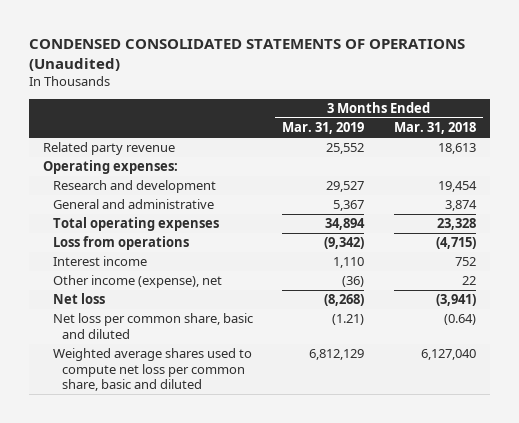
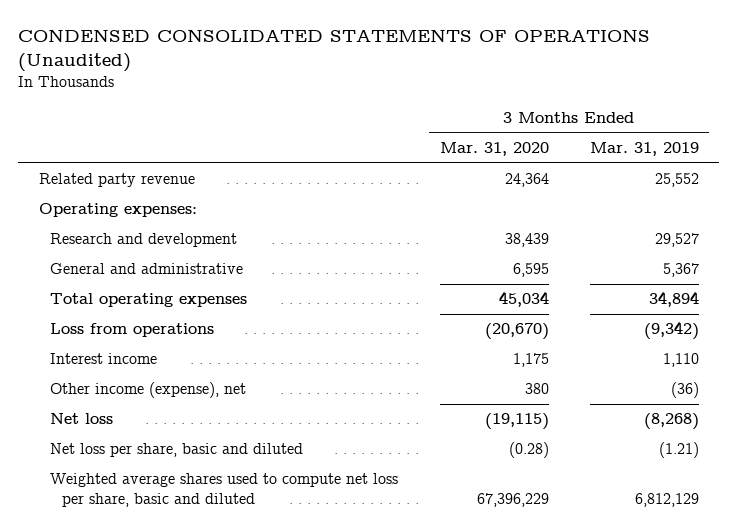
[393,122,476,135] Mar. 31, 2018 -> none
none -> [439,141,549,156] Mar. 31, 2020
[52,313,253,339] Net loss per common share, basic and diluted -> [50,443,304,458] Net loss per share, basic and diluted
[52,348,252,392] Weighted average shares used to compute net loss per common share, basic and diluted -> [50,473,399,508] Weighted average shares used to compute net loss per share, basic and diluted

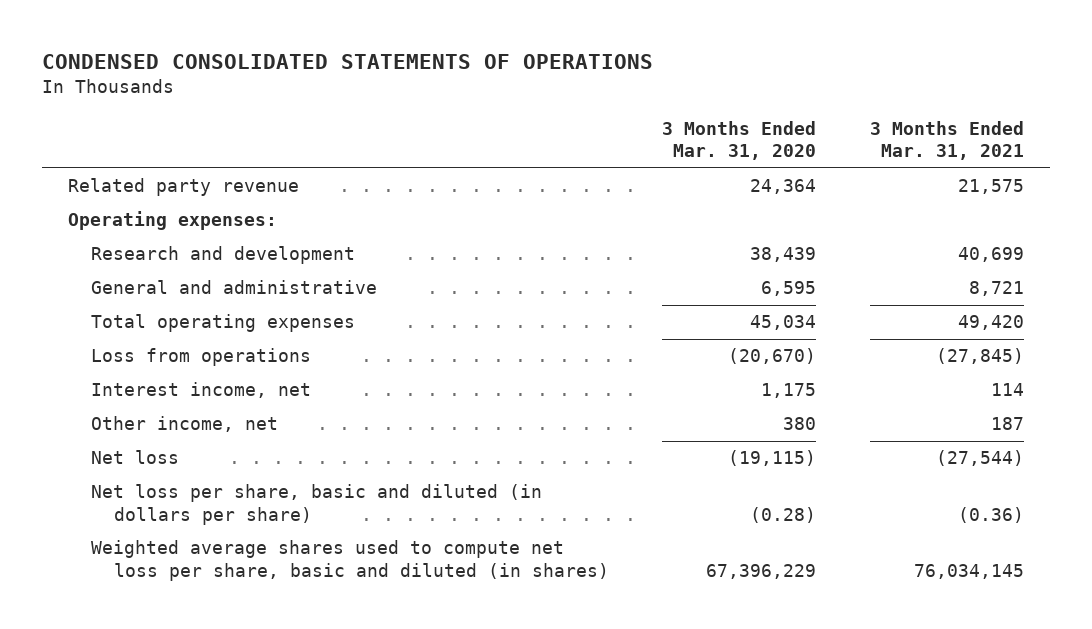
[18,29,651,73] CONDENSED CONSOLIDATED STATEMENTS OF OPERATIONS (Unaudited) -> [41,54,653,70] CONDENSED CONSOLIDATED STATEMENTS OF OPERATIONS
[589,141,699,156] Mar. 31, 2019 -> none
none -> [869,120,1024,161] 3 Months Ended Mar. 31, 2021
[50,353,158,365] Interest income -> [91,382,312,399] Interest income, net
[50,382,247,399] Other income (expense), net -> [91,416,279,433] Other income, net
[50,443,304,458] Net loss per share, basic and diluted -> [91,484,543,526] Net loss per share, basic and diluted (in dollars per share)
[50,473,399,508] Weighted average shares used to compute net loss per share, basic and diluted -> [91,540,610,582] Weighted average shares used to compute net loss per share, basic and diluted (in shares)

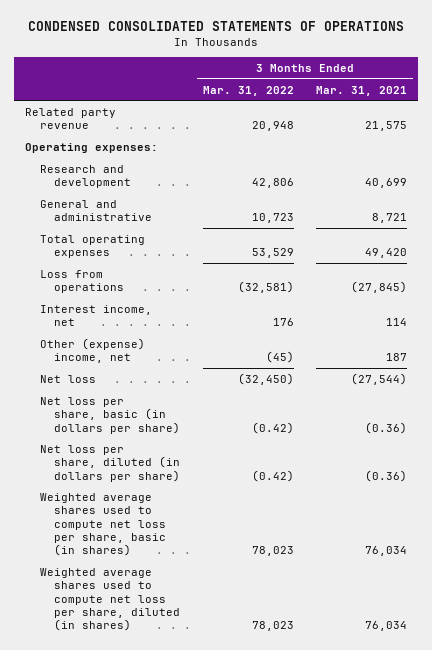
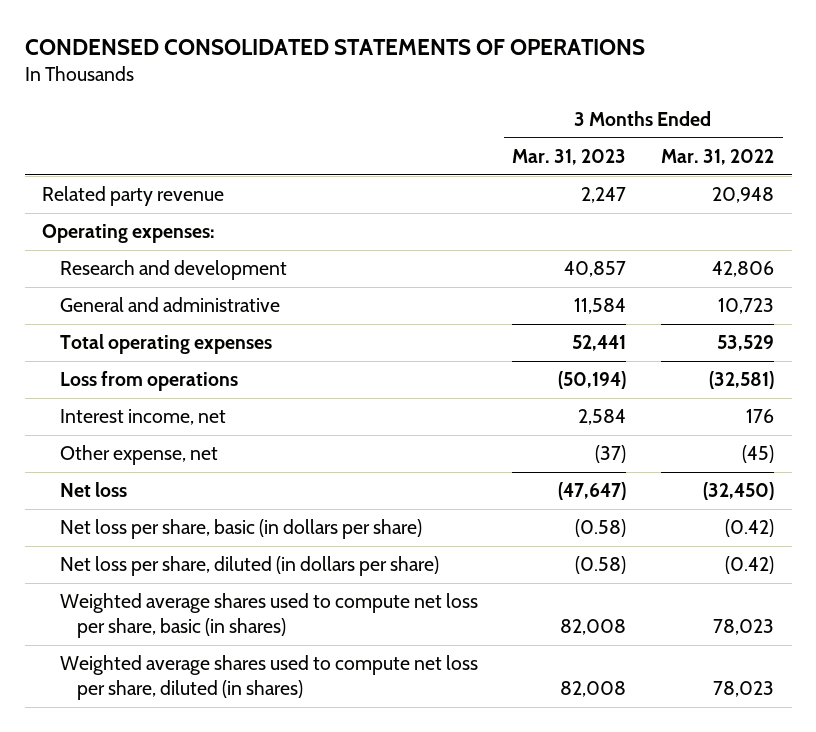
[316,85,408,96] Mar. 31, 2021 -> none
none -> [512,148,627,165] Mar. 31, 2023
[39,337,145,364] Other (expense) income, net -> [59,445,218,466] Other expense, net

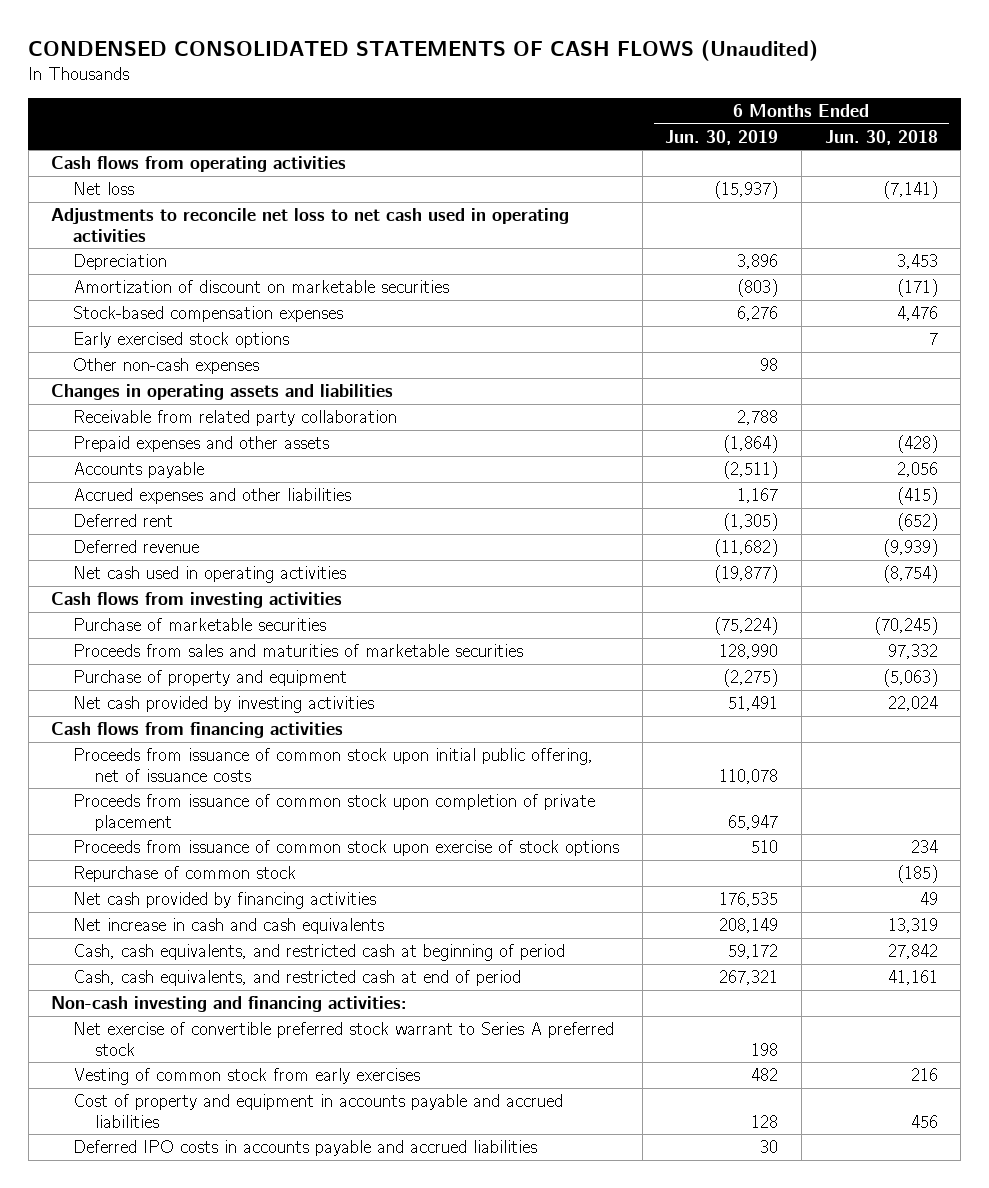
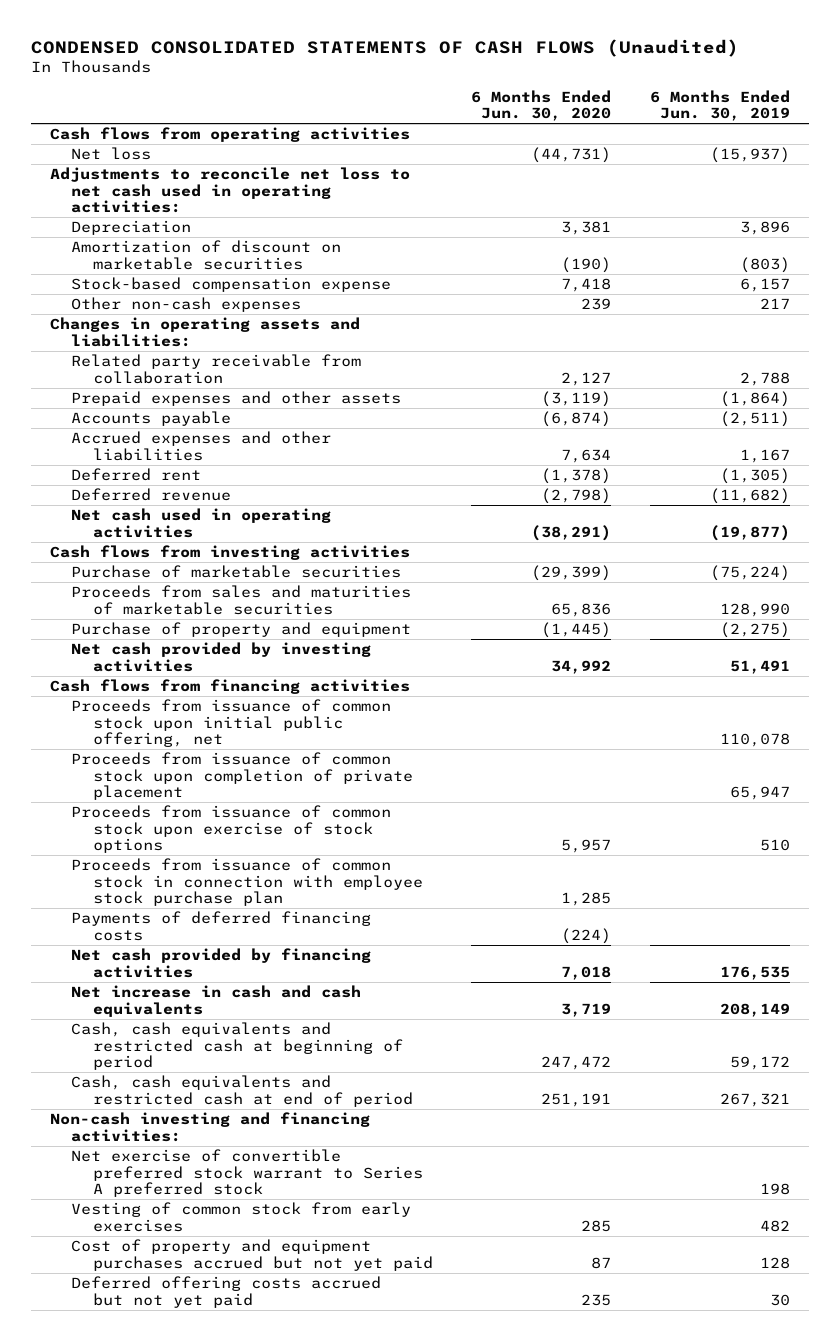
[824,129,938,145] Jun. 30, 2018 -> none
none -> [471,89,612,122] 6 Months Ended Jun. 30, 2020
[51,208,570,242] Adjustments to reconcile net loss to net cash used in operating activities -> [49,167,410,214] Adjustments to reconcile net loss to net cash used in operating activities:
[73,332,290,349] Early exercised stock options -> none
[73,306,344,323] Stock-based compensation expenses -> [71,277,392,293] Stock-based compensation expense
[737,306,779,322] 6,276 -> [739,278,790,293] 6,157
[760,358,779,372] 98 -> [759,298,790,310] 217
[51,384,394,401] Changes in operating assets and liabilities -> [49,317,360,347] Changes in operating assets and liabilities:
[73,410,398,427] Receivable from related party collaboration -> [71,354,362,384] Related party receivable from collaboration
[73,748,594,782] Proceeds from issuance of common stock upon initial public offering, net of issuance costs -> [71,699,392,748] Proceeds from issuance of common stock upon initial public offering, net
[73,866,297,883] Repurchase of common stock -> none
none -> [71,858,424,907] Proceeds from issuance of common stock in connection with employee stock purchase plan
none -> [71,911,372,941] Payments of deferred financing costs
[73,944,566,962] Cash, cash equivalents, and restricted cash at beginning of period -> [71,1022,404,1071] Cash, cash equivalents and restricted cash at beginning of period
[73,970,522,987] Cash, cash equivalents, and restricted cash at end of period -> [71,1075,414,1107] Cash, cash equivalents and restricted cash at end of period
[73,1140,538,1157] Deferred IPO costs in accounts payable and accrued liabilities -> none
[73,1094,564,1128] Cost of property and equipment in accounts payable and accrued liabilities -> [71,1239,434,1271] Cost of property and equipment purchases accrued but not yet paid
none -> [71,1276,382,1308] Deferred offering costs accrued but not yet paid

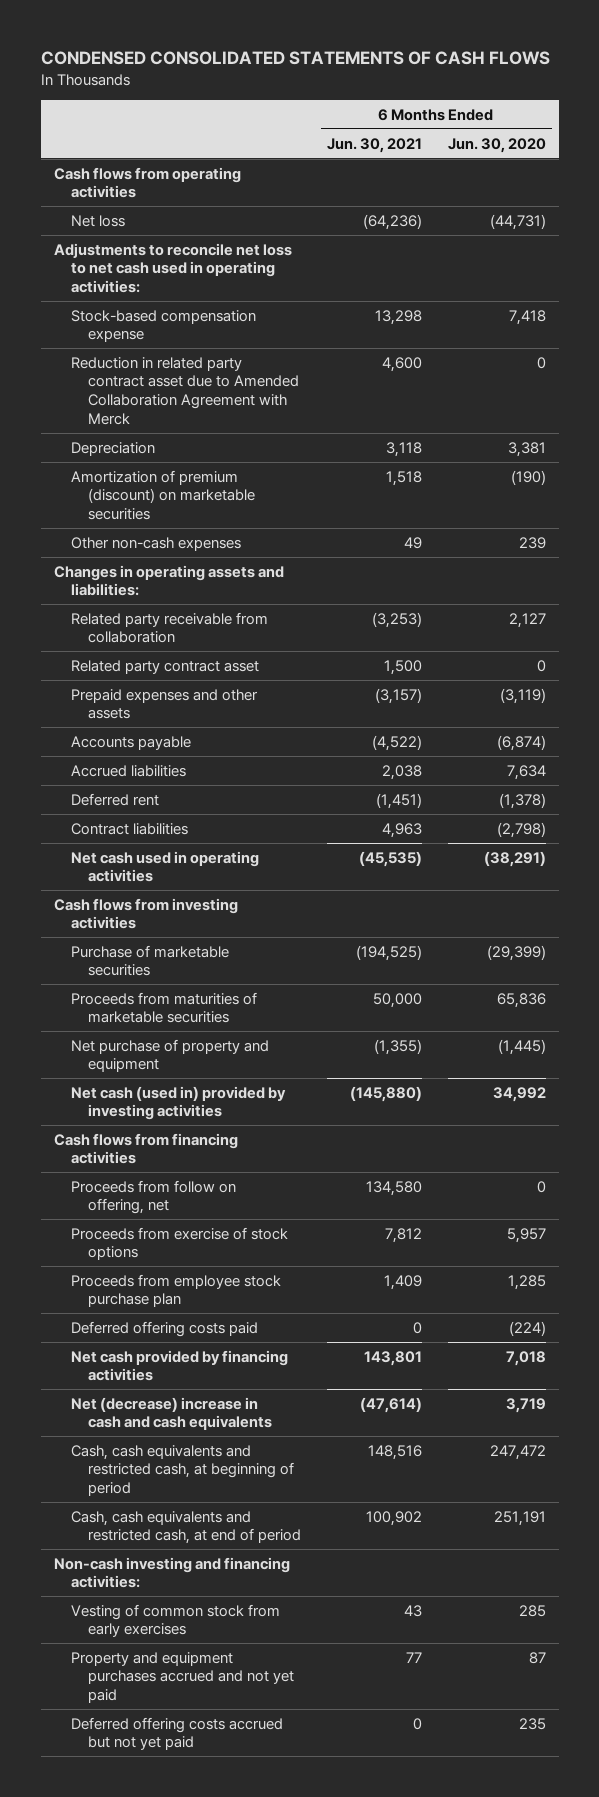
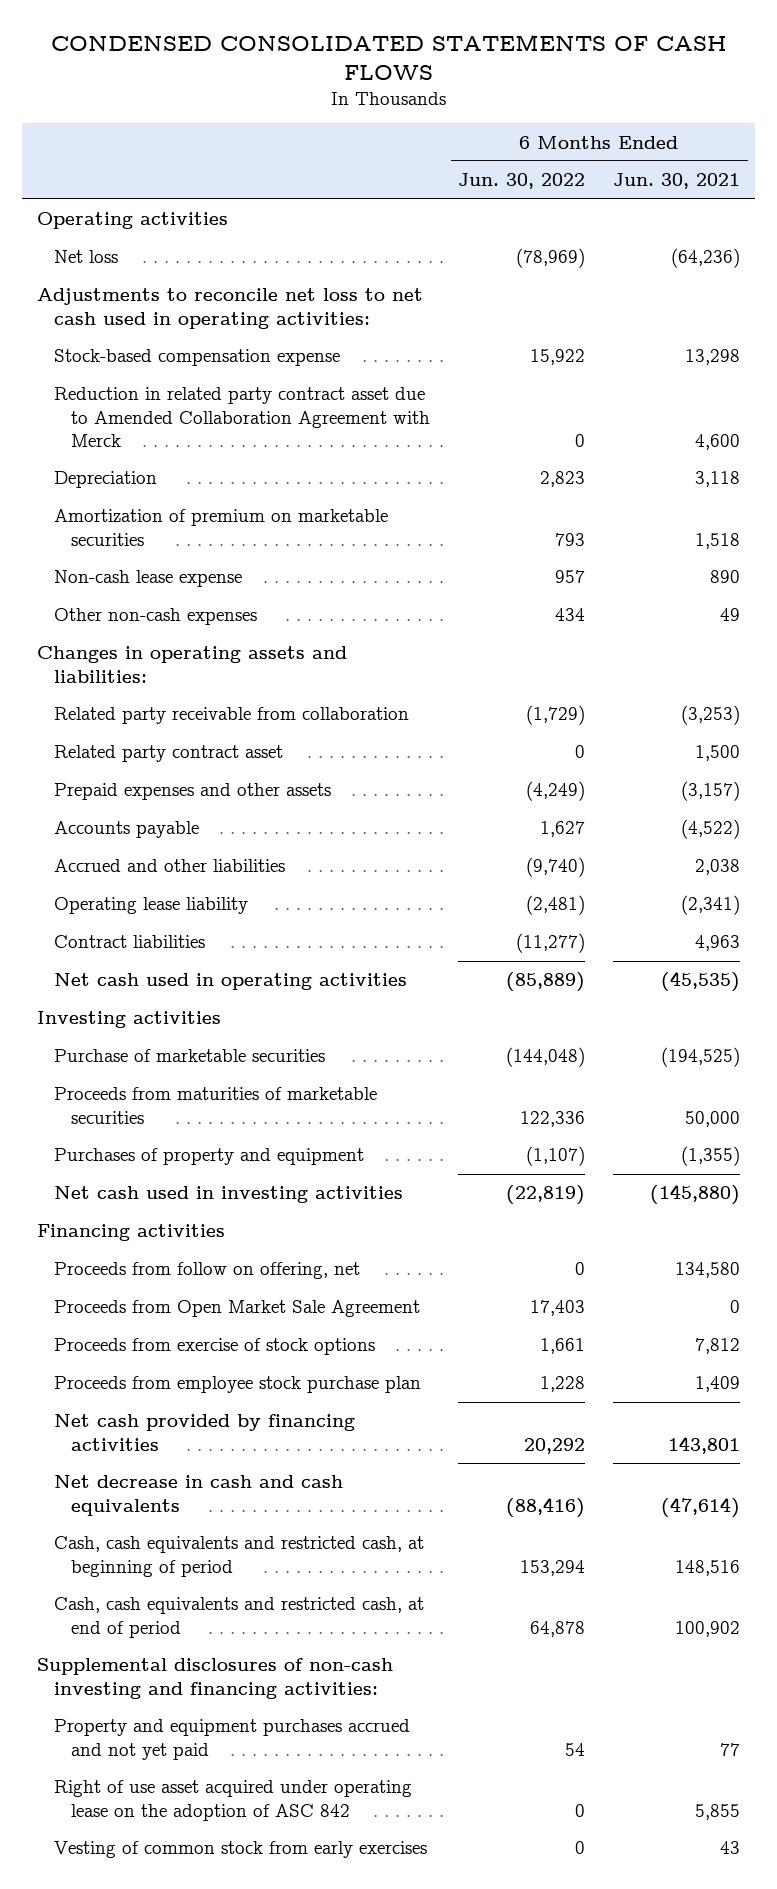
[447,137,546,153] Jun. 30, 2020 -> none
none -> [458,173,586,190] Jun. 30, 2022
[53,166,241,199] Cash flows from operating activities -> [36,212,228,230] Operating activities
[71,469,256,521] Amortization of premium (discount) on marketable securities -> [53,509,388,546] Amortization of premium on marketable securities
none -> [53,570,242,588] Non-cash lease expense
[71,792,160,806] Deferred rent -> none
[71,764,187,777] Accrued liabilities -> [53,859,285,873] Accrued and other liabilities
none -> [53,897,248,915] Operating lease liability
[53,897,238,930] Cash flows from investing activities -> [36,1011,221,1029] Investing activities
[71,1038,270,1073] Net purchase of property and equipment -> [53,1148,364,1166] Purchases of property and equipment
[71,1085,287,1121] Net cash (used in) provided by investing activities -> [53,1186,403,1204] Net cash used in investing activities
[53,1132,238,1165] Cash flows from financing activities -> [36,1224,225,1242] Financing activities
none -> [53,1300,420,1318] Proceeds from Open Market Sale Agreement
[71,1320,259,1337] Deferred offering costs paid -> none
[71,1396,273,1431] Net (decrease) increase in cash and cash equivalents -> [53,1475,343,1516] Net decrease in cash and cash equivalents
[53,1556,290,1589] Non-cash investing and financing activities: -> [36,1658,393,1699] Supplemental disclosures of non-cash investing and financing activities:
[71,1716,284,1751] Deferred offering costs accrued but not yet paid -> none
none -> [53,1780,412,1821] Right of use asset acquired under operating lease on the adoption of ASC 842
[71,1603,281,1638] Vesting of common stock from early exercises -> [53,1841,427,1859] Vesting of common stock from early exercises

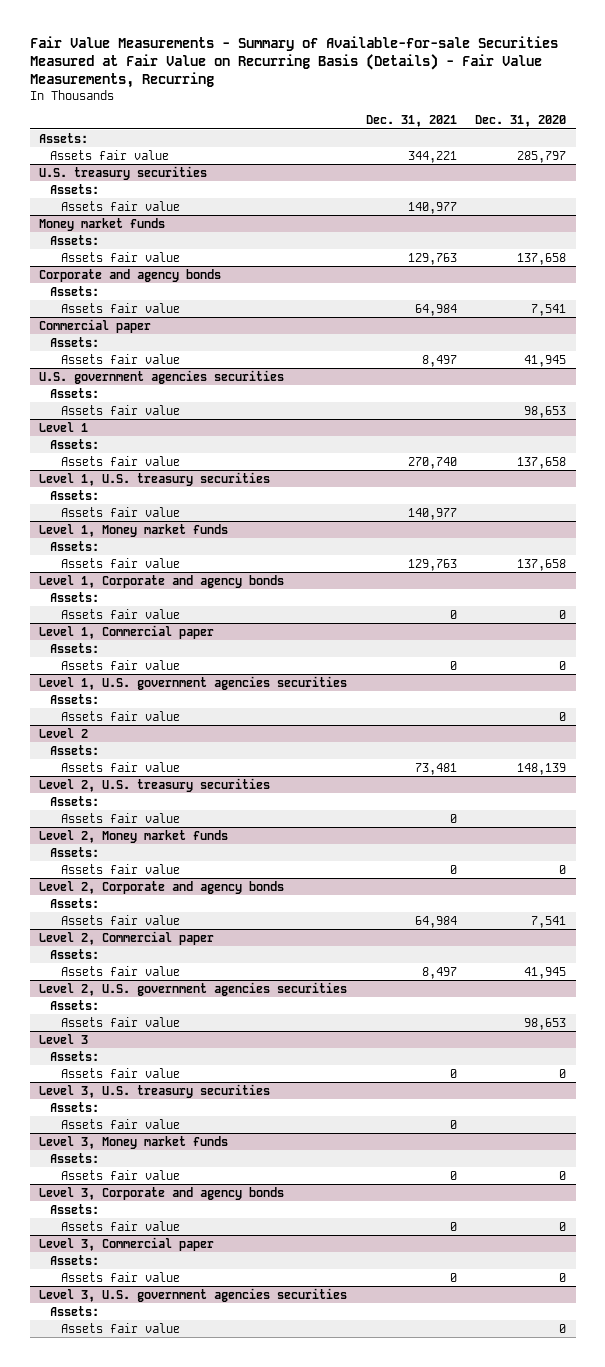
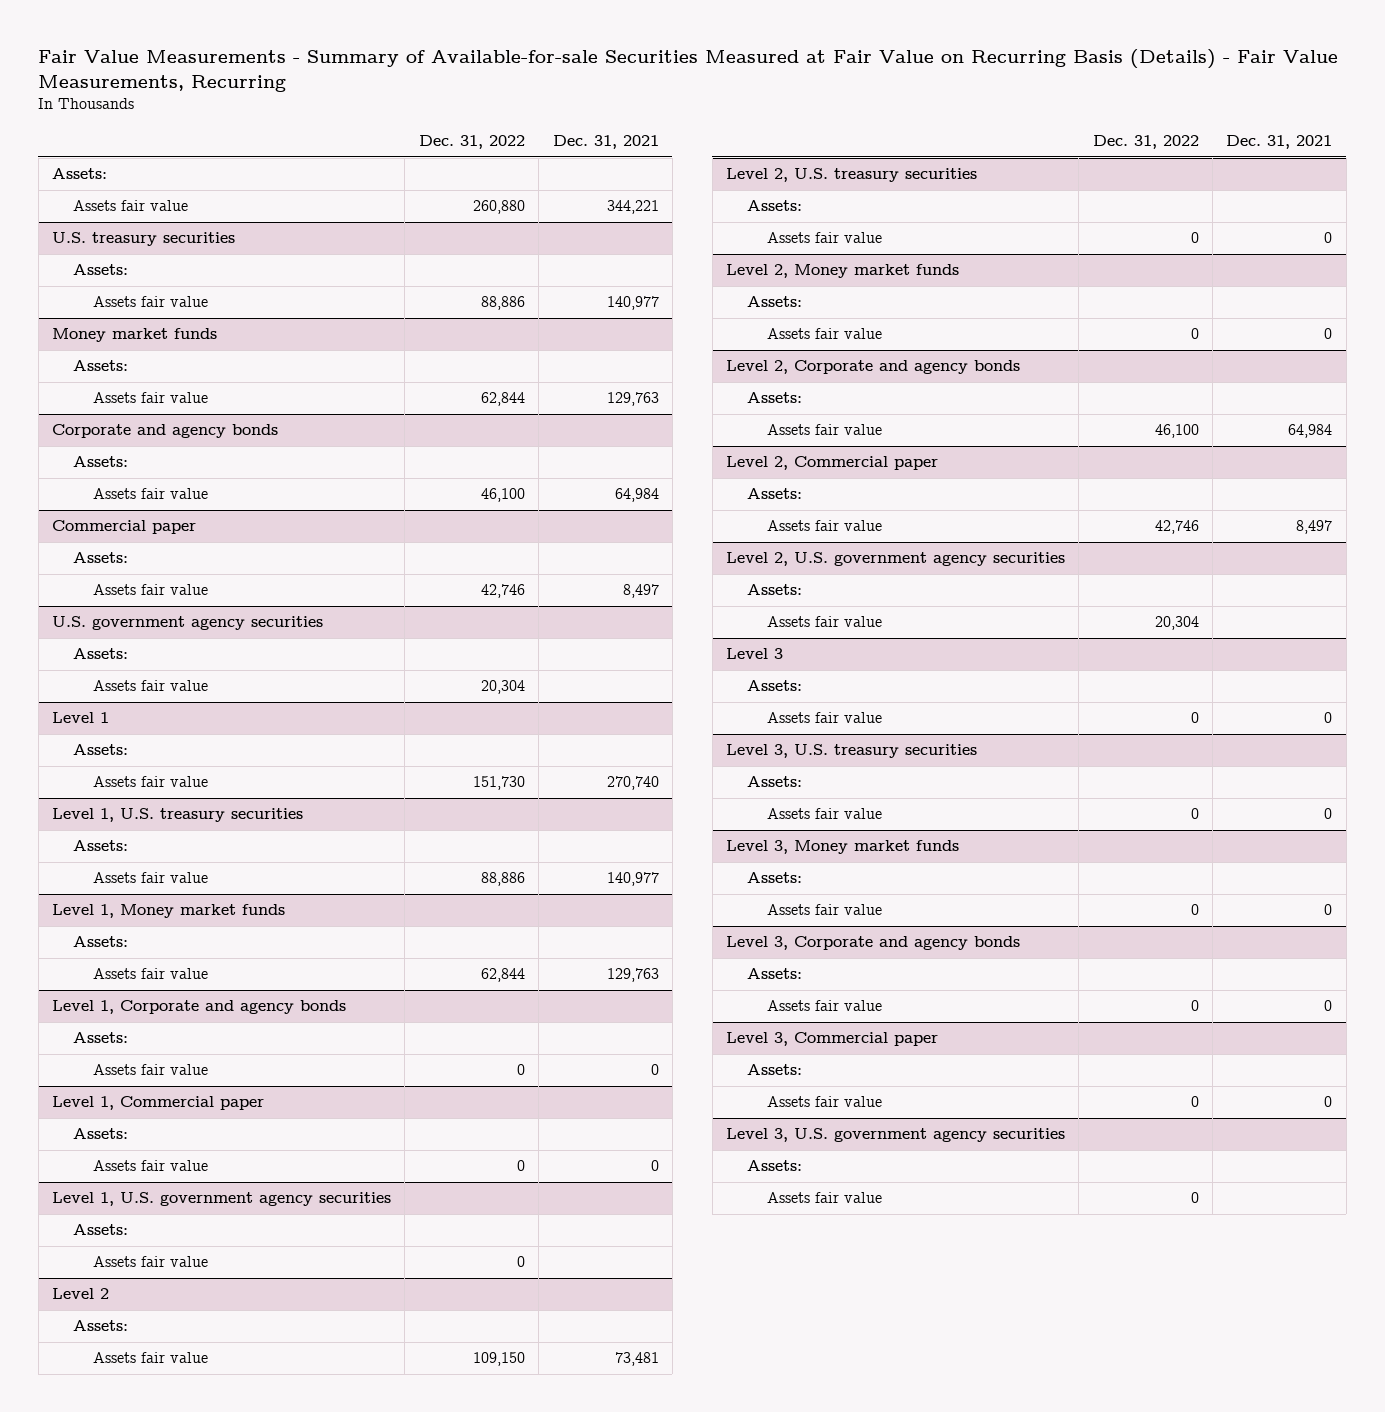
[475,115,567,128] Dec. 31, 2020 -> none
none -> [418,135,525,150] Dec. 31, 2022
[39,369,285,384] U.S. government agencies securities -> [52,616,324,631] U.S. government agency securities
[39,675,348,690] Level 1, U.S. government agencies securities -> [52,1192,392,1207] Level 1, U.S. government agency securities
[39,981,348,996] Level 2, U.S. government agencies securities -> [725,552,1065,567] Level 2, U.S. government agency securities
[39,1287,348,1302] Level 3, U.S. government agencies securities -> [725,1128,1065,1143] Level 3, U.S. government agency securities

